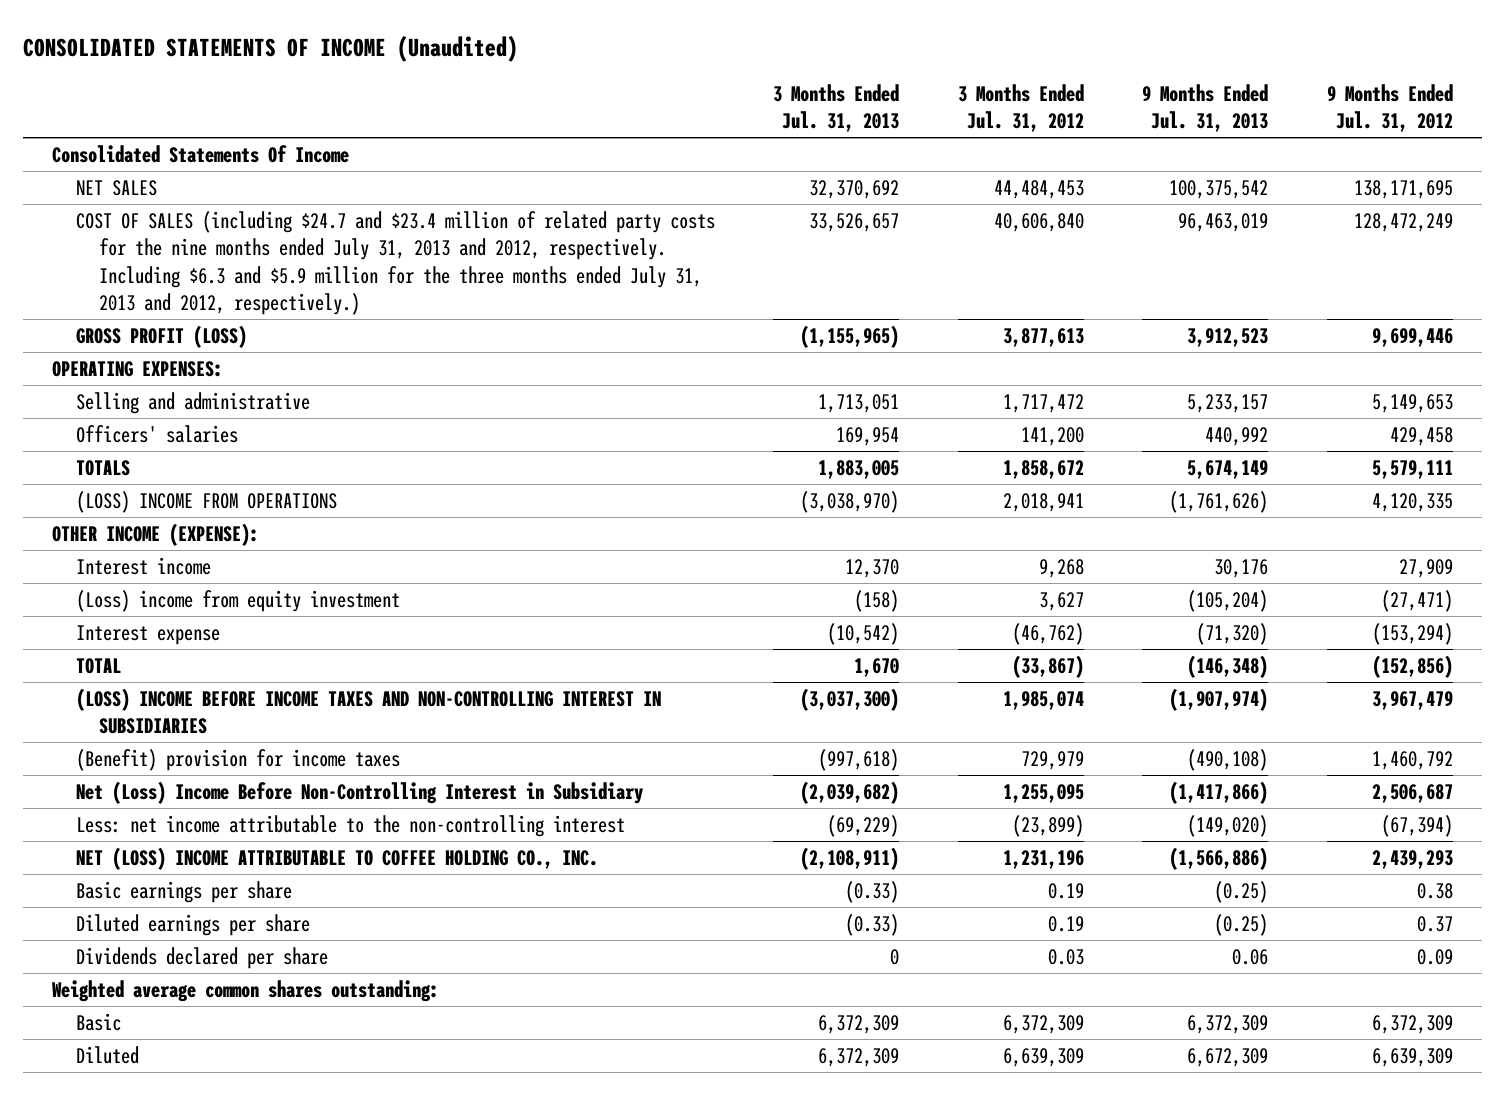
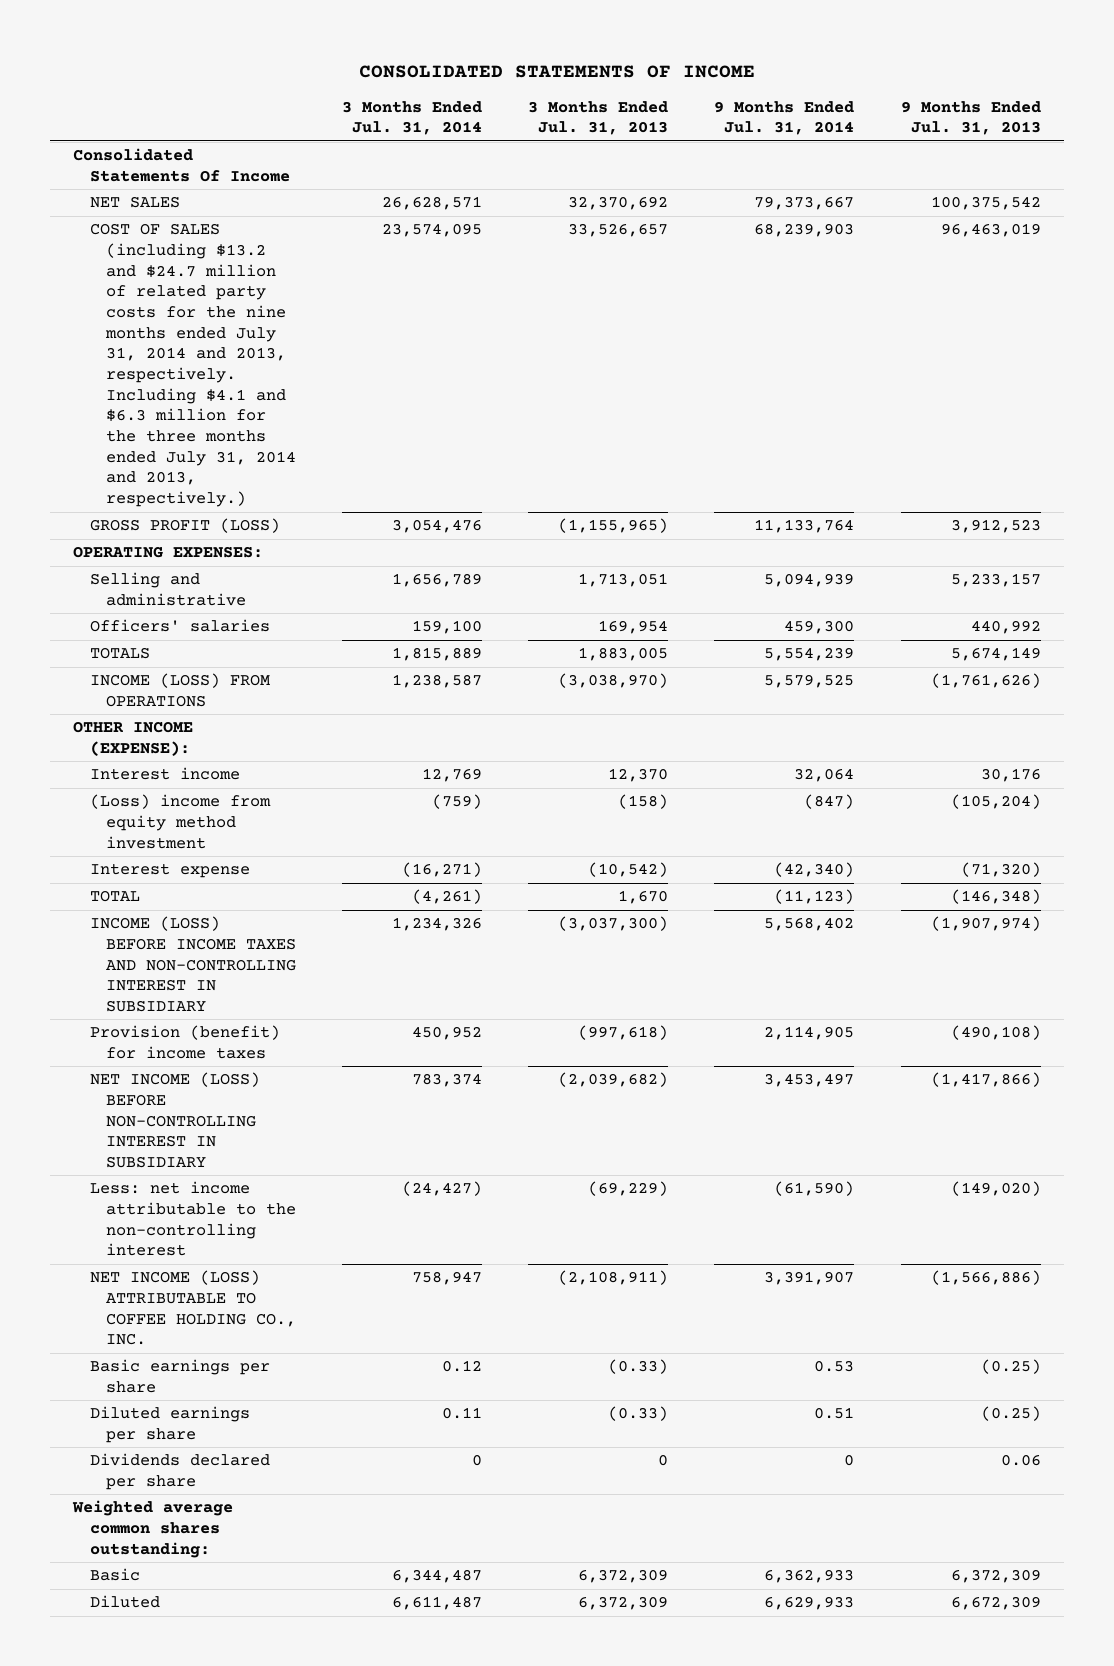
[22,34,518,62] CONSOLIDATED STATEMENTS OF INCOME (Unaudited) -> [359,64,756,78] CONSOLIDATED STATEMENTS OF INCOME
[957,83,1084,133] 3 Months Ended Jul. 31, 2012 -> none
[1326,83,1453,133] 9 Months Ended Jul. 31, 2012 -> none
none -> [342,100,483,136] 3 Months Ended Jul. 31, 2014
none -> [714,100,855,136] 9 Months Ended Jul. 31, 2014
[75,210,715,316] COST OF SALES (including $24.7 and $23.4 million of related party costs for the nine months ended July 31, 2013 and 2012, respectively. Including $6.3 and $5.9 million for the three months ended July 31, 2013 and 2012, respectively.) -> [89,223,297,508] COST OF SALES (including $13.2 and $24.7 million of related party costs for the nine months ended July 31, 2014 and 2013, respectively. Including $4.1 and $6.3 million for the three months ended July 31, 2014 and 2013, respectively.)
[75,490,337,513] (LOSS) INCOME FROM OPERATIONS -> [89,673,270,707] INCOME (LOSS) FROM OPERATIONS
[75,589,400,612] (Loss) income from equity investment -> [89,794,271,849] (Loss) income from equity method investment
[75,687,661,735] (LOSS) INCOME BEFORE INCOME TAXES AND NON-CONTROLLING INTEREST IN SUBSIDIARIES -> [89,916,297,1012] INCOME (LOSS) BEFORE INCOME TAXES AND NON-CONTROLLING INTEREST IN SUBSIDIARY
[75,748,400,771] (Benefit) provision for income taxes -> [89,1025,280,1059] Provision (benefit) for income taxes
[75,780,643,804] Net (Loss) Income Before Non-Controlling Interest in Subsidiary -> [89,1072,260,1168] NET INCOME (LOSS) BEFORE NON-CONTROLLING INTEREST IN SUBSIDIARY
[75,846,598,870] NET (LOSS) INCOME ATTRIBUTABLE TO COFFEE HOLDING CO., INC. -> [89,1270,297,1346] NET INCOME (LOSS) ATTRIBUTABLE TO COFFEE HOLDING CO., INC.

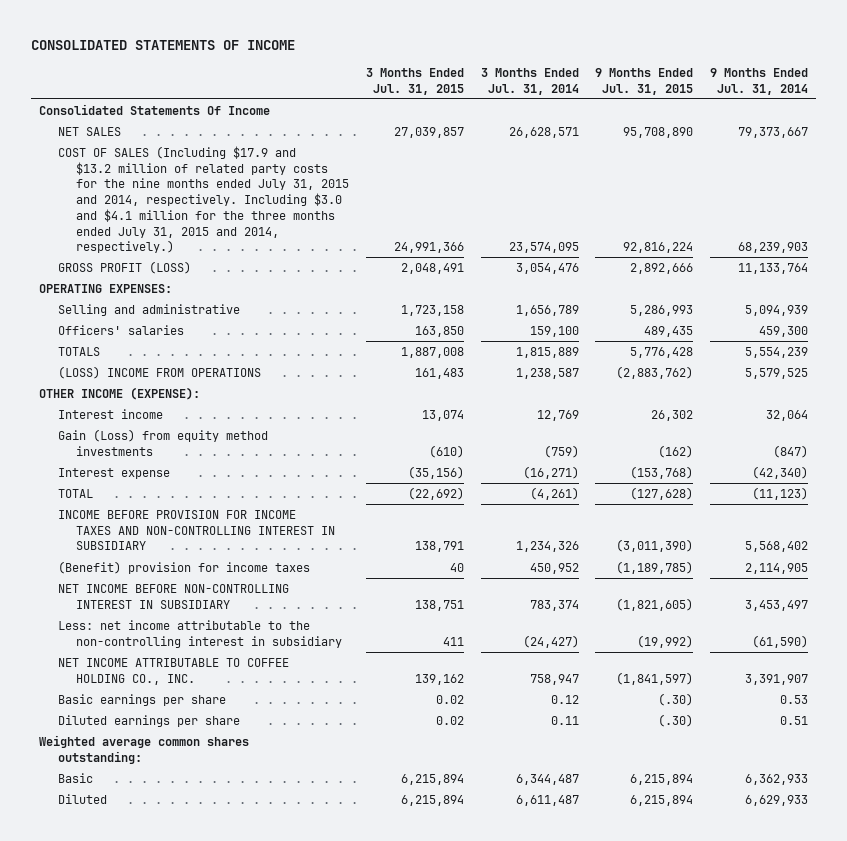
[528,100,669,136] 3 Months Ended Jul. 31, 2013 -> none
[900,100,1041,136] 9 Months Ended Jul. 31, 2013 -> none
none -> [366,67,465,95] 3 Months Ended Jul. 31, 2015
none -> [595,67,694,95] 9 Months Ended Jul. 31, 2015
[89,223,297,508] COST OF SALES (including $13.2 and $24.7 million of related party costs for the nine months ended July 31, 2014 and 2013, respectively. Including $4.1 and $6.3 million for the three months ended July 31, 2014 and 2013, respectively.) -> [57,146,350,254] COST OF SALES (Including $17.9 and $13.2 million of related party costs for the nine months ended July 31, 2015 and 2014, respectively. Including $3.0 and $4.1 million for the three months ended July 31, 2015 and 2014, respectively.)
[89,673,270,707] INCOME (LOSS) FROM OPERATIONS -> [57,366,261,380] (LOSS) INCOME FROM OPERATIONS
[89,794,271,849] (Loss) income from equity method investment -> [57,429,268,456] Gain (Loss) from equity method investments
[89,916,297,1012] INCOME (LOSS) BEFORE INCOME TAXES AND NON-CONTROLLING INTEREST IN SUBSIDIARY -> [57,510,336,551] INCOME BEFORE PROVISION FOR INCOME TAXES AND NON-CONTROLLING INTEREST IN SUBSIDIARY
[89,1025,280,1059] Provision (benefit) for income taxes -> [57,561,310,575] (Benefit) provision for income taxes
[89,1072,260,1168] NET INCOME (LOSS) BEFORE NON-CONTROLLING INTEREST IN SUBSIDIARY -> [57,584,289,609] NET INCOME BEFORE NON-CONTROLLING INTEREST IN SUBSIDIARY
[89,1181,297,1257] Less: net income attributable to the non-controlling interest -> [57,620,343,648] Less: net income attributable to the non-controlling interest in subsidiary
[89,1270,297,1346] NET INCOME (LOSS) ATTRIBUTABLE TO COFFEE HOLDING CO., INC. -> [57,658,289,685] NET INCOME ATTRIBUTABLE TO COFFEE HOLDING CO., INC.
[89,1453,270,1490] Dividends declared per share -> none

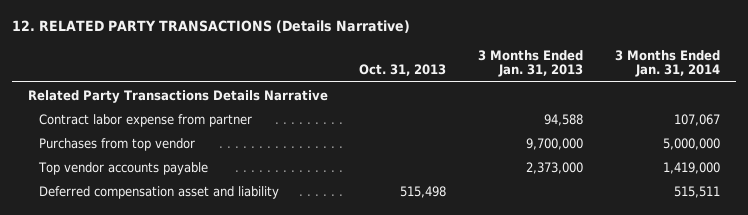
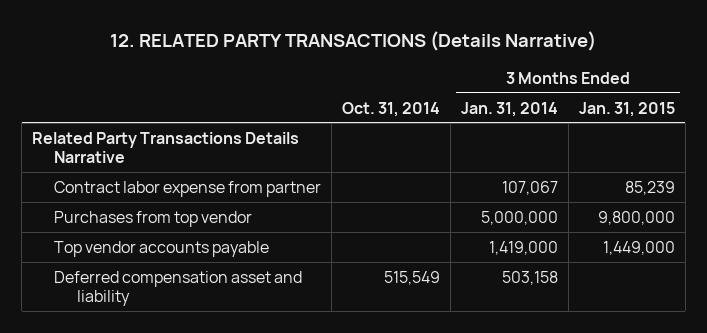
[359,64,447,77] Oct. 31, 2013 -> none
[478,49,584,78] 3 Months Ended Jan. 31, 2013 -> none
none -> [342,101,441,117] Oct. 31, 2014
none -> [578,101,675,117] Jan. 31, 2015
[674,185,721,198] 515,511 -> [501,270,558,285] 503,158

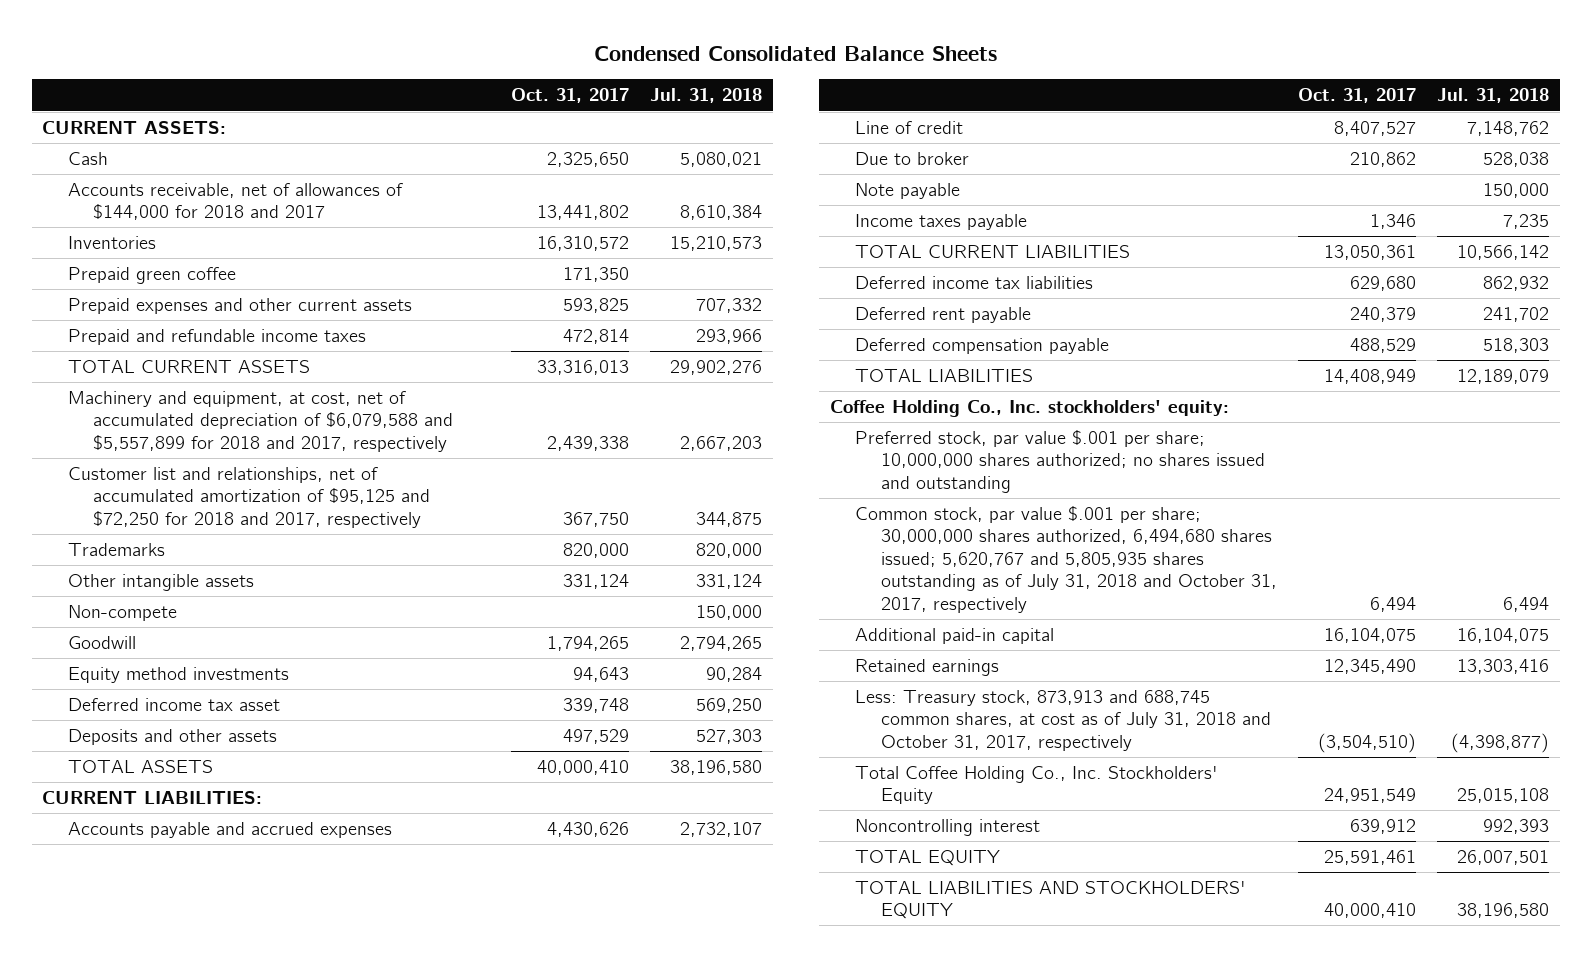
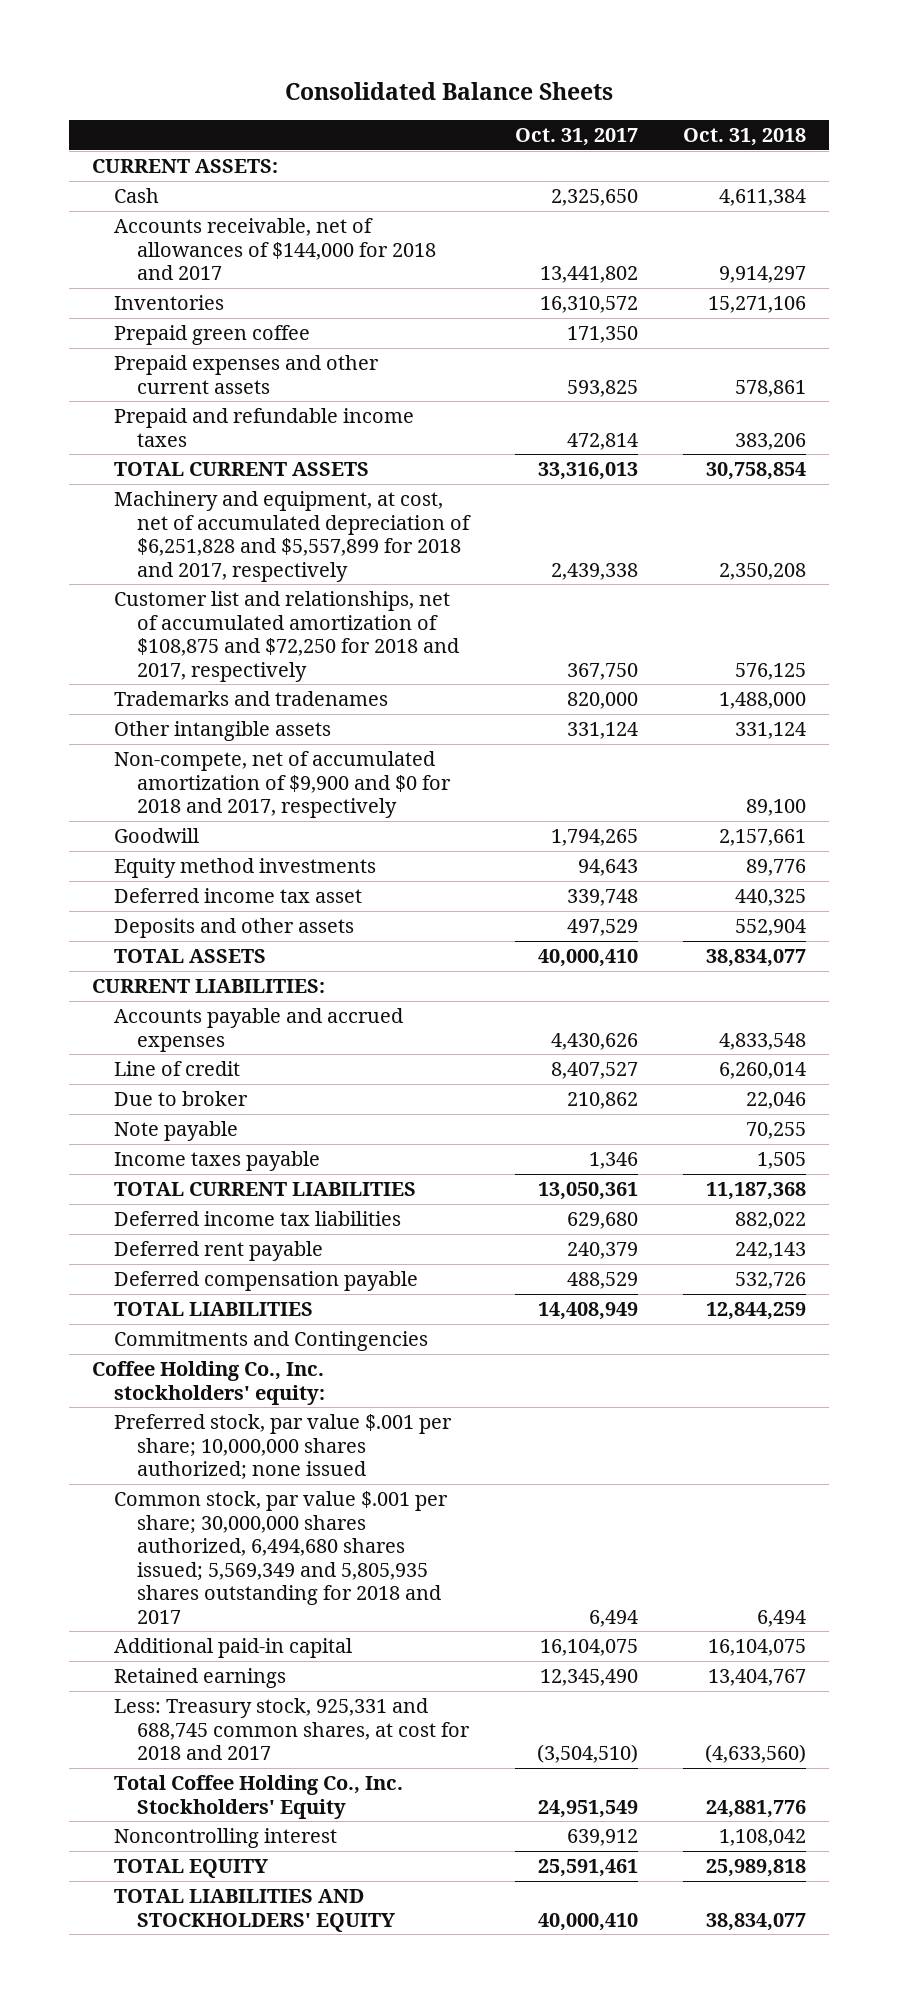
[593,45,997,61] Condensed Consolidated Balance Sheets -> [285,82,614,101] Consolidated Balance Sheets
[649,88,762,104] Jul. 31, 2018 -> none
none -> [683,128,807,147] Oct. 31, 2018
[67,390,454,452] Machinery and equipment, at cost, net of accumulated depreciation of $6,079,588 and $5,557,899 for 2018 and 2017, respectively -> [114,491,471,582] Machinery and equipment, at cost, net of accumulated depreciation of $6,251,828 and $5,557,899 for 2018 and 2017, respectively
[67,466,431,528] Customer list and relationships, net of accumulated amortization of $95,125 and $72,250 for 2018 and 2017, respectively -> [114,591,459,682] Customer list and relationships, net of accumulated amortization of $108,875 and $72,250 for 2018 and 2017, respectively
[67,542,165,556] Trademarks -> [114,691,389,707] Trademarks and tradenames
[67,604,177,621] Non-compete -> [114,751,451,819] Non-compete, net of accumulated amortization of $9,900 and $0 for 2018 and 2017, respectively
none -> [114,1331,429,1352] Commitments and Contingencies
[855,429,1265,493] Preferred stock, par value $.001 per share; 10,000,000 shares authorized; no shares issued and outstanding -> [114,1414,453,1481] Preferred stock, par value $.001 per share; 10,000,000 shares authorized; none issued
[855,505,1277,613] Common stock, par value $.001 per share; 30,000,000 shares authorized, 6,494,680 shares issued; 5,620,767 and 5,805,935 shares outstanding as of July 31, 2018 and October 31, 2017, respectively -> [114,1491,449,1624] Common stock, par value $.001 per share; 30,000,000 shares authorized, 6,494,680 shares issued; 5,569,349 and 5,805,935 shares outstanding for 2018 and 2017
[855,689,1271,751] Less: Treasury stock, 873,913 and 688,745 common shares, at cost as of July 31, 2018 and October 31, 2017, respectively -> [114,1698,470,1761] Less: Treasury stock, 925,331 and 688,745 common shares, at cost for 2018 and 2017

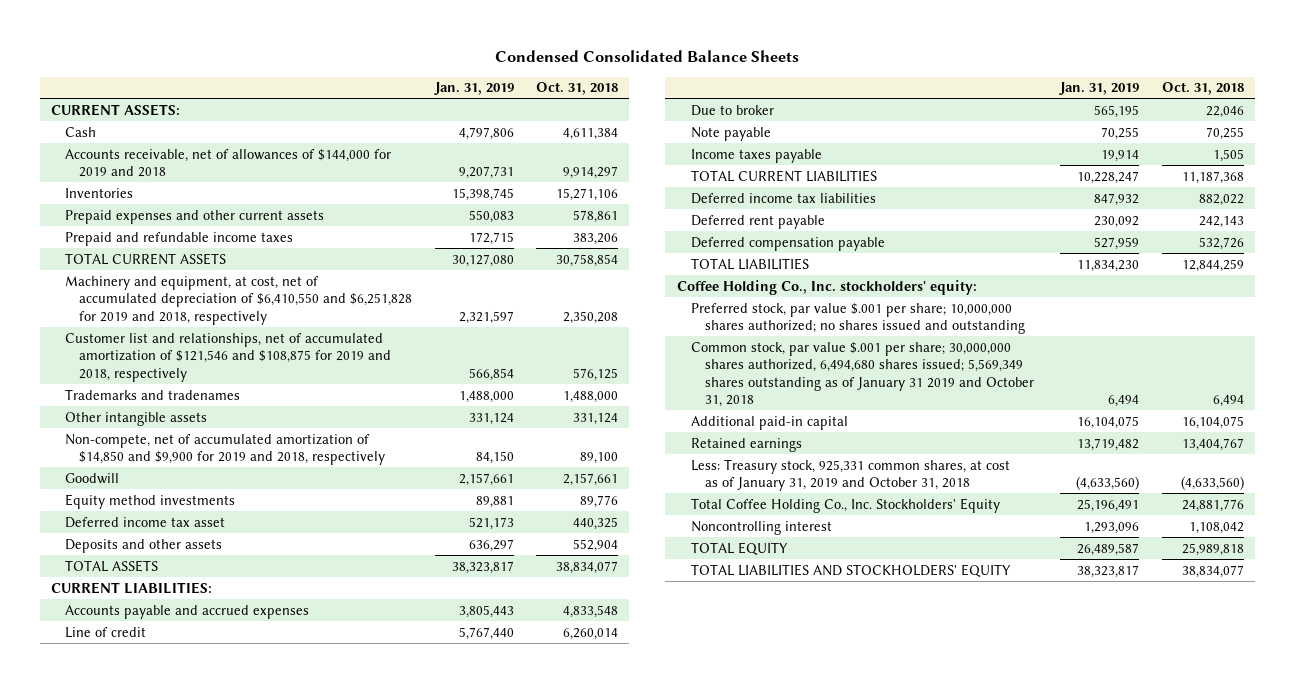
[285,82,614,101] Consolidated Balance Sheets -> [495,50,800,63] Condensed Consolidated Balance Sheets
[514,128,638,147] Oct. 31, 2017 -> none
none -> [433,82,514,96] Jan. 31, 2019
[114,218,436,281] Accounts receivable, net of allowances of $144,000 for 2018 and 2017 -> [65,148,392,178] Accounts receivable, net of allowances of $144,000 for 2019 and 2018
[114,325,311,346] Prepaid green coffee -> none
[114,491,471,582] Machinery and equipment, at cost, net of accumulated depreciation of $6,251,828 and $5,557,899 for 2018 and 2017, respectively -> [65,275,413,325] Machinery and equipment, at cost, net of accumulated depreciation of $6,410,550 and $6,251,828 for 2019 and 2018, respectively
[114,591,459,682] Customer list and relationships, net of accumulated amortization of $108,875 and $72,250 for 2018 and 2017, respectively -> [65,332,392,382] Customer list and relationships, net of accumulated amortization of $121,546 and $108,875 for 2019 and 2018, respectively
[114,751,451,819] Non-compete, net of accumulated amortization of $9,900 and $0 for 2018 and 2017, respectively -> [65,433,386,466] Non-compete, net of accumulated amortization of $14,850 and $9,900 for 2019 and 2018, respectively
[114,1331,429,1352] Commitments and Contingencies -> none
[114,1414,453,1481] Preferred stock, par value $.001 per share; 10,000,000 shares authorized; none issued -> [690,302,1026,335] Preferred stock, par value $.001 per share; 10,000,000 shares authorized; no shares issued and outstanding
[114,1491,449,1624] Common stock, par value $.001 per share; 30,000,000 shares authorized, 6,494,680 shares issued; 5,569,349 and 5,805,935 shares outstanding for 2018 and 2017 -> [690,341,1035,408] Common stock, par value $.001 per share; 30,000,000 shares authorized, 6,494,680 shares issued; 5,569,349 shares outstanding as of January 31 2019 and October 31, 2018
[114,1698,470,1761] Less: Treasury stock, 925,331 and 688,745 common shares, at cost for 2018 and 2017 -> [690,458,1010,492] Less: Treasury stock, 925,331 common shares, at cost as of January 31, 2019 and October 31, 2018

